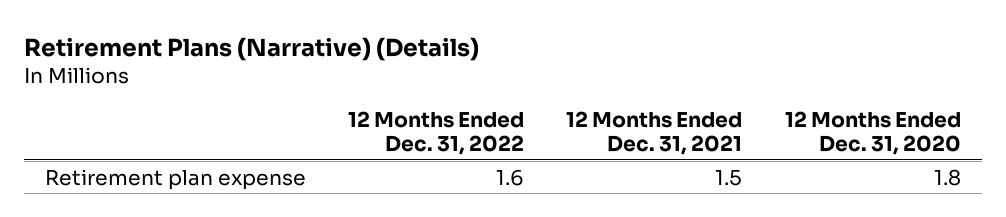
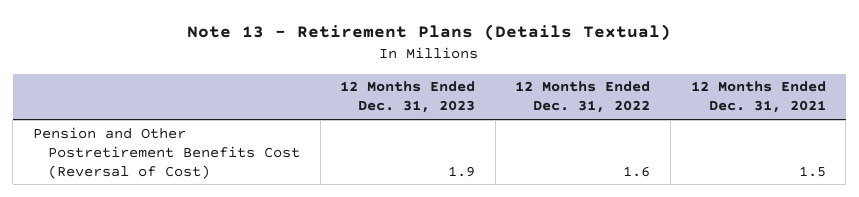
[23,36,479,61] Retirement Plans (Narrative) (Details) -> [187,24,672,42] Note 13 - Retirement Plans (Details Textual)
[784,111,961,155] 12 Months Ended Dec. 31, 2020 -> none
none -> [340,81,476,114] 12 Months Ended Dec. 31, 2023
[45,168,307,190] Retirement plan expense -> [33,126,300,179] Pension and Other Postretirement Benefits Cost (Reversal of Cost)

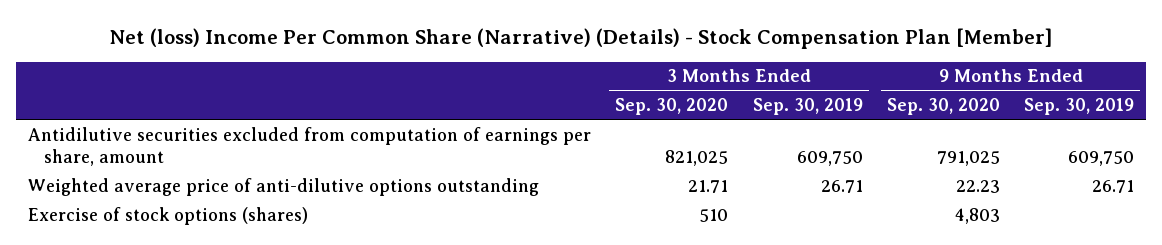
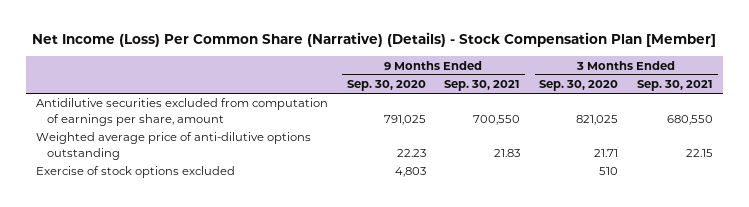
[109,27,1053,49] Net (loss) Income Per Common Share (Narrative) (Details) - Stock Compensation Plan [Member] -> [32,32,717,48] Net Income (Loss) Per Common Share (Narrative) (Details) - Stock Compensation Plan [Member]
[752,97,863,115] Sep. 30, 2019 -> none
[1024,97,1135,115] Sep. 30, 2019 -> none
none -> [444,80,521,92] Sep. 30, 2021
none -> [637,80,714,92] Sep. 30, 2021
[28,206,309,225] Exercise of stock options (shares) -> [35,166,235,179] Exercise of stock options excluded

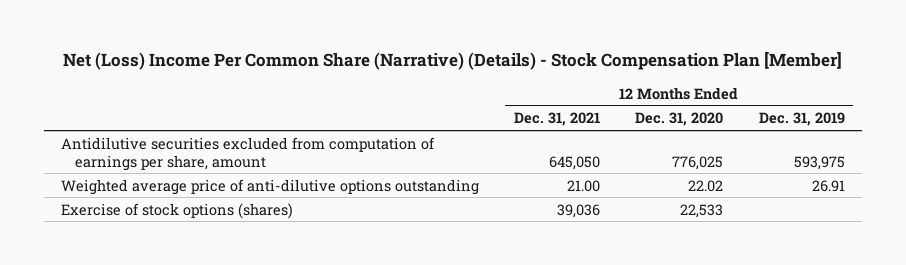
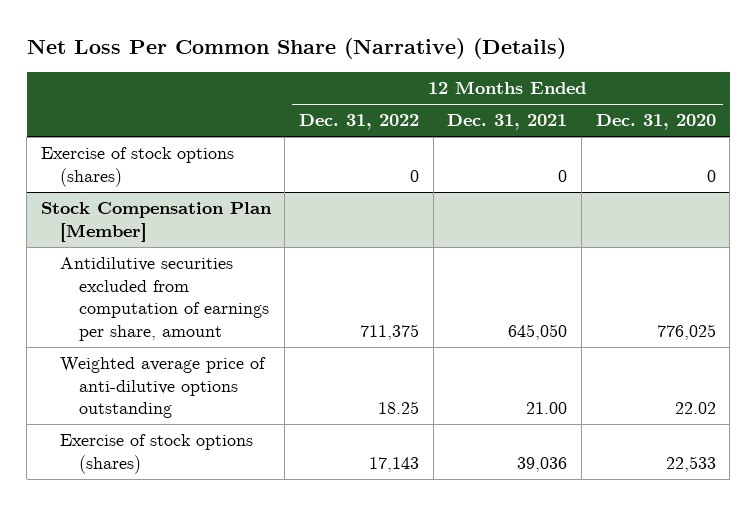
[62,51,842,71] Net (Loss) Income Per Common Share (Narrative) (Details) - Stock Compensation Plan [Member] -> [26,38,566,60] Net Loss Per Common Share (Narrative) (Details)
[758,112,845,127] Dec. 31, 2019 -> none
none -> [299,114,420,131] Dec. 31, 2022
none -> [40,147,234,187] Exercise of stock options (shares)
none -> [40,202,272,242] Stock Compensation Plan [Member]

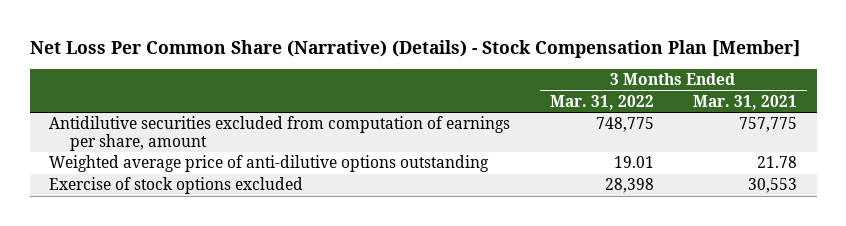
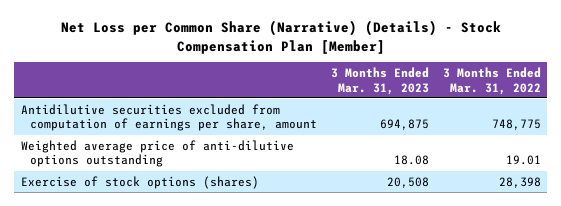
[29,39,800,58] Net Loss Per Common Share (Narrative) (Details) - Stock Compensation Plan [Member] -> [60,20,501,54] Net Loss per Common Share (Narrative) (Details) - Stock Compensation Plan [Member]
[692,94,797,110] Mar. 31, 2021 -> none
none -> [330,66,429,95] 3 Months Ended Mar. 31, 2023
[49,177,304,195] Exercise of stock options excluded -> [20,175,259,189] Exercise of stock options (shares)

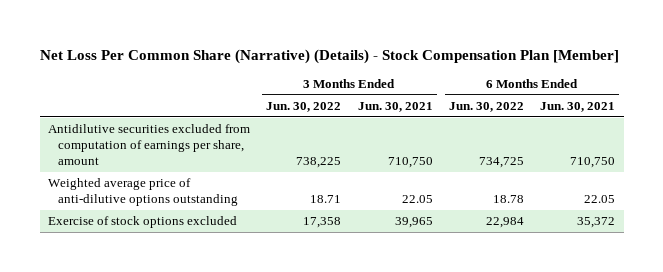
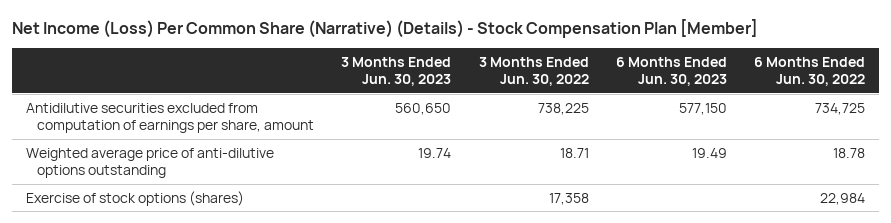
[39,48,619,64] Net Loss Per Common Share (Narrative) (Details) - Stock Compensation Plan [Member] -> [12,19,759,39] Net Income (Loss) Per Common Share (Narrative) (Details) - Stock Compensation Plan [Member]
[357,101,433,112] Jun. 30, 2021 -> none
[540,101,616,112] Jun. 30, 2021 -> none
none -> [341,56,452,86] 3 Months Ended Jun. 30, 2023
none -> [616,56,728,86] 6 Months Ended Jun. 30, 2023
[47,216,237,229] Exercise of stock options excluded -> [26,190,245,206] Exercise of stock options (shares)

